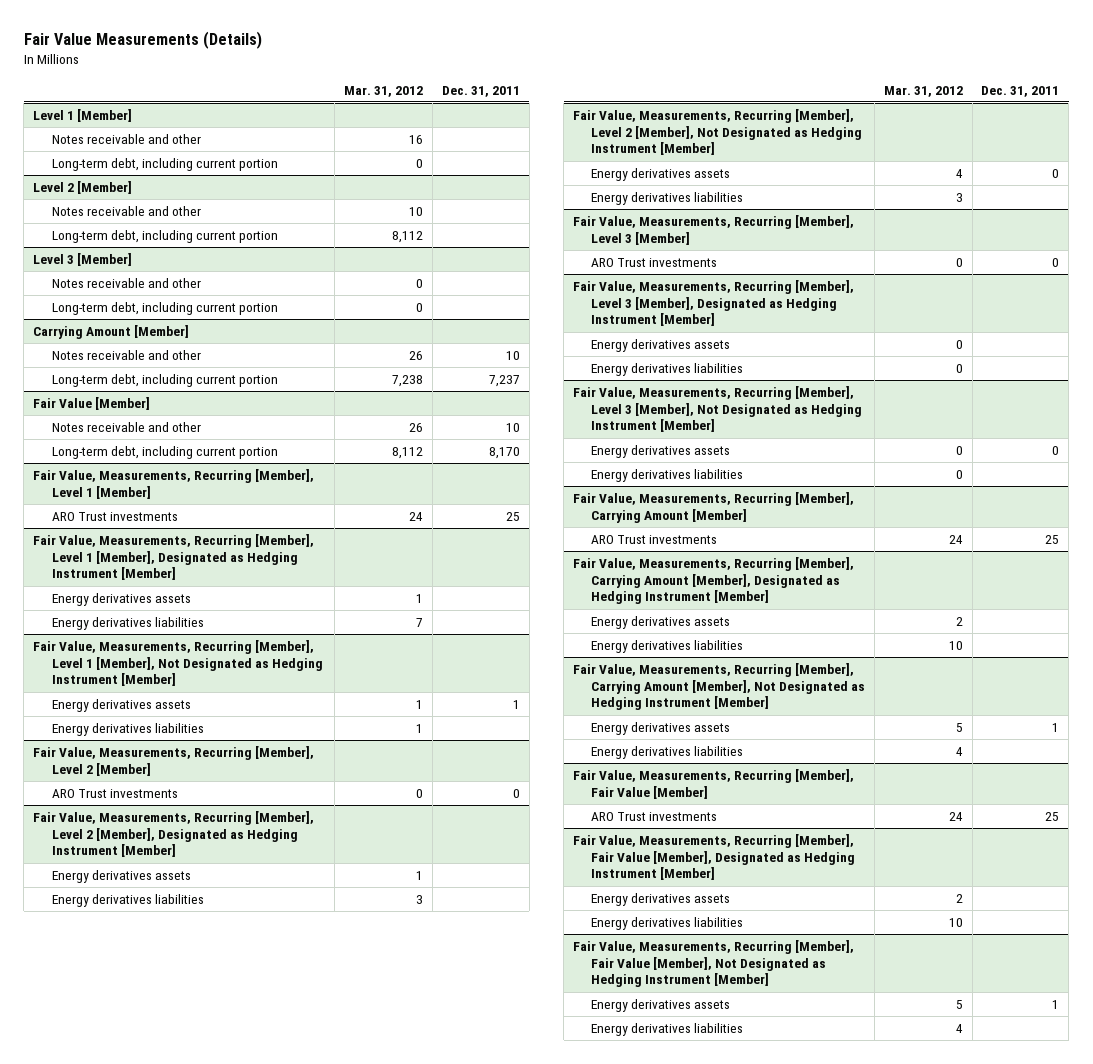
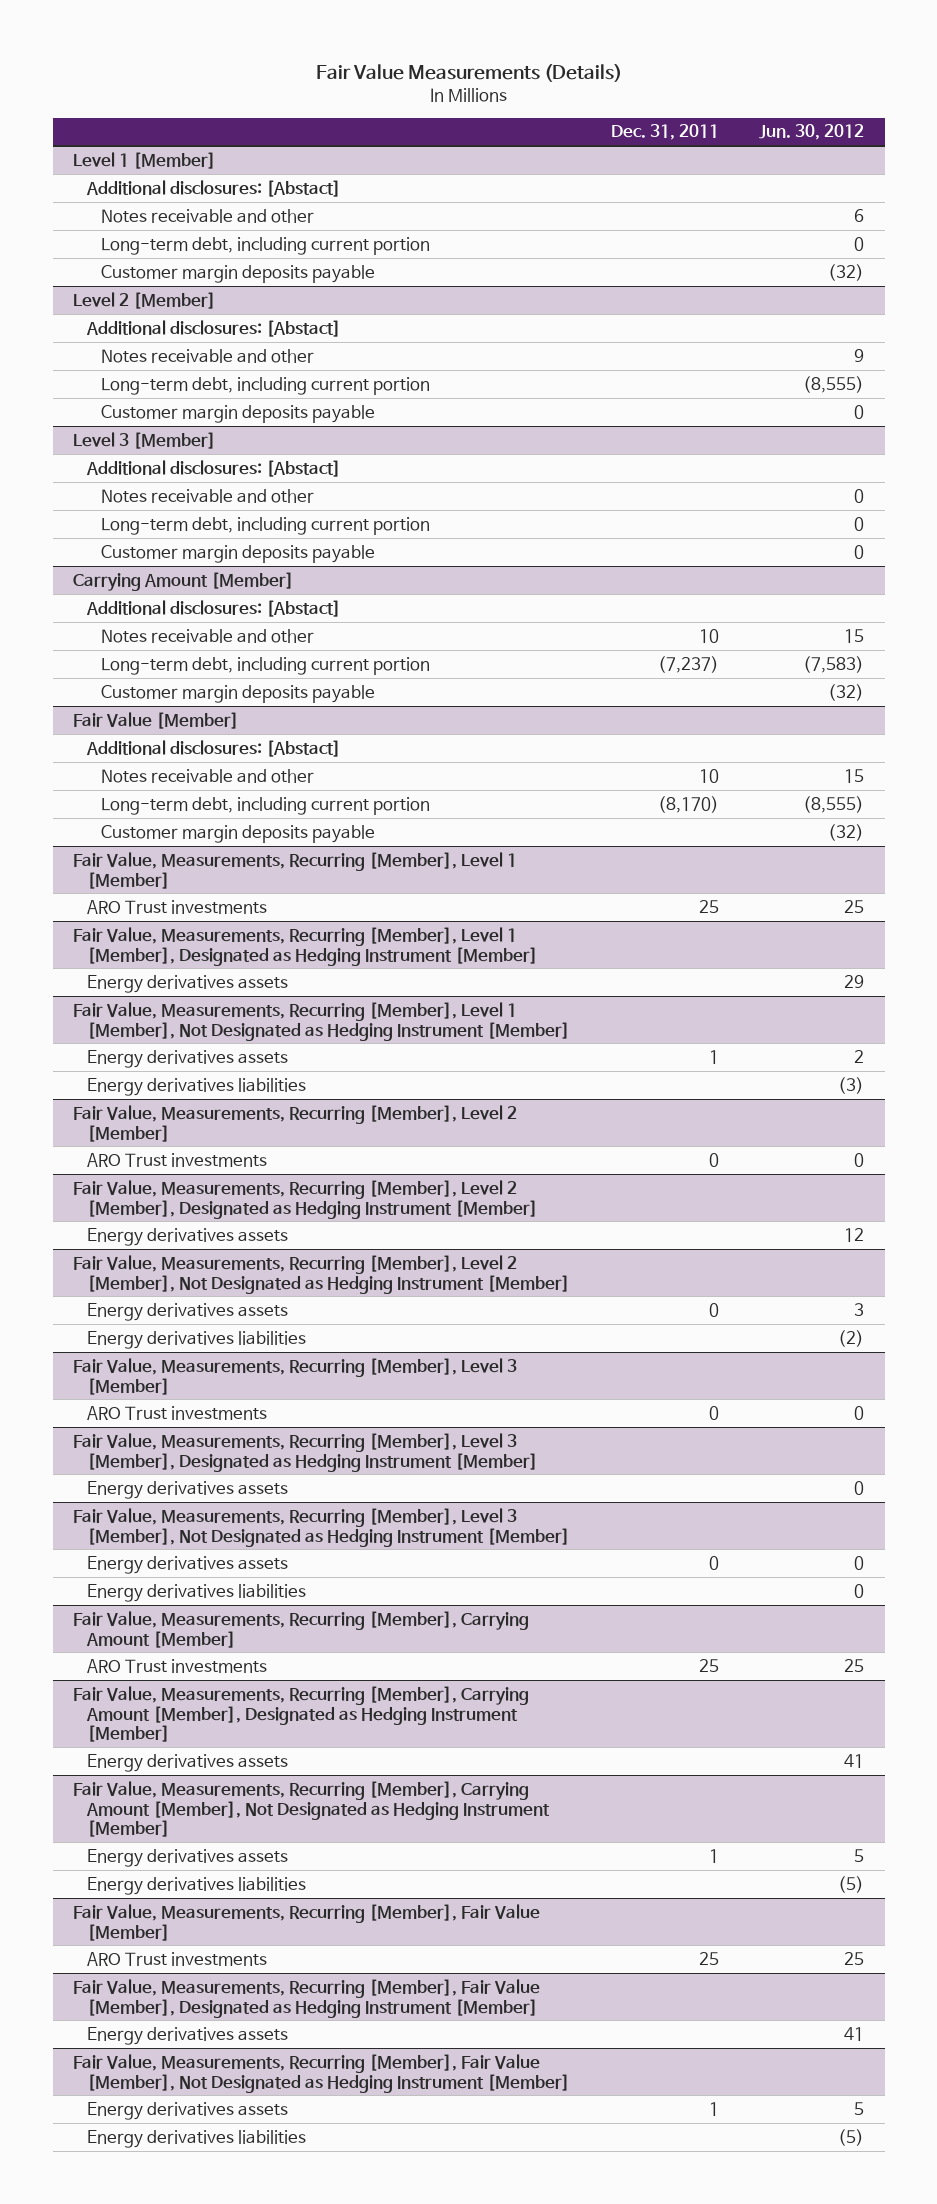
[344,85,424,97] Mar. 31, 2012 -> none
none -> [759,124,865,141] Jun. 30, 2012
none -> [86,179,342,197] Additional disclosures: [Abstact]
none -> [101,264,376,283] Customer margin deposits payable
none -> [86,319,342,337] Additional disclosures: [Abstact]
none -> [101,404,376,423] Customer margin deposits payable
none -> [86,459,342,477] Additional disclosures: [Abstact]
none -> [101,544,376,563] Customer margin deposits payable
none -> [86,599,342,617] Additional disclosures: [Abstact]
[488,374,520,387] 7,237 -> [657,655,719,673] (7,237)
none -> [101,684,376,703] Customer margin deposits payable
none -> [86,739,342,757] Additional disclosures: [Abstact]
[488,446,520,459] 8,170 -> [657,795,719,813] (8,170)
none -> [101,824,376,843] Customer margin deposits payable
[51,616,204,630] Energy derivatives liabilities -> none
[51,893,204,907] Energy derivatives liabilities -> none
[591,362,744,376] Energy derivatives liabilities -> none
[591,639,744,653] Energy derivatives liabilities -> none
[591,916,744,930] Energy derivatives liabilities -> none

